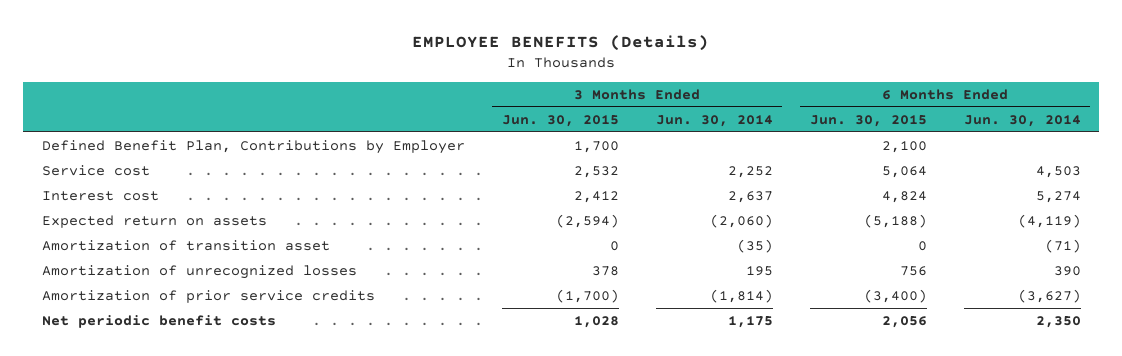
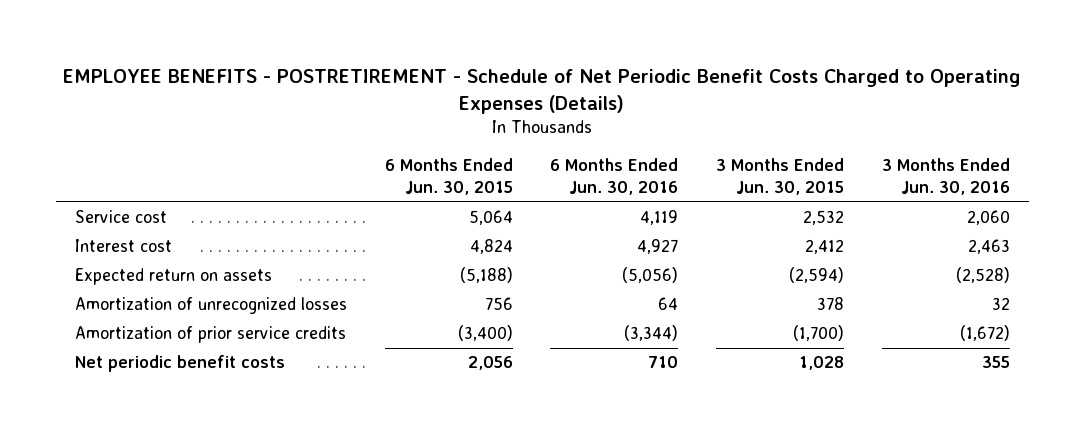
[412,34,710,51] EMPLOYEE BENEFITS (Details) -> [63,69,1021,115] EMPLOYEE BENEFITS - POSTRETIREMENT - Schedule of Net Periodic Benefit Costs Charged to Operating Expenses (Details)
[655,114,773,127] Jun. 30, 2014 -> none
[963,114,1081,127] Jun. 30, 2014 -> none
none -> [550,158,679,196] 6 Months Ended Jun. 30, 2016
none -> [881,158,1010,196] 3 Months Ended Jun. 30, 2016
[41,139,465,154] Defined Benefit Plan, Contributions by Employer -> none
[41,239,330,251] Amortization of transition asset -> none

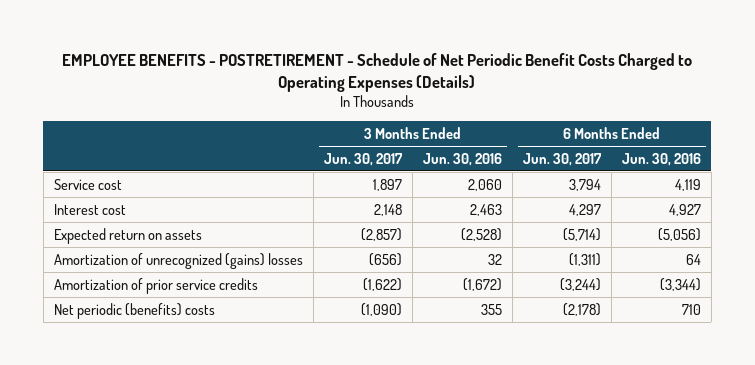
[384,158,513,196] 6 Months Ended Jun. 30, 2015 -> none
[716,158,845,196] 3 Months Ended Jun. 30, 2015 -> none
none -> [323,152,403,166] Jun. 30, 2017
none -> [522,152,602,166] Jun. 30, 2017
[75,297,348,315] Amortization of unrecognized losses -> [53,252,303,269] Amortization of unrecognized (gains) losses
[75,355,286,373] Net periodic benefit costs -> [53,302,215,319] Net periodic (benefits) costs

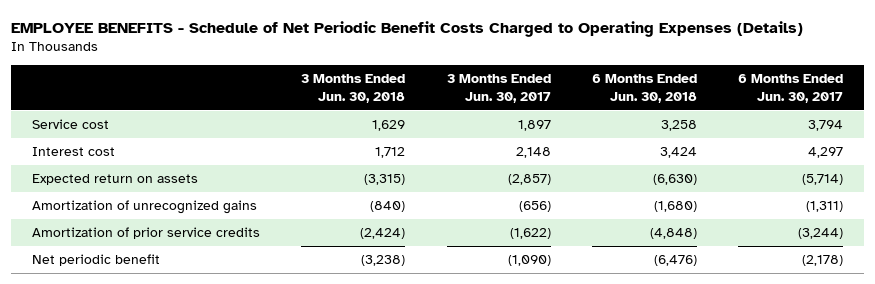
[62,52,693,92] EMPLOYEE BENEFITS - POSTRETIREMENT - Schedule of Net Periodic Benefit Costs Charged to Operating Expenses (Details) -> [11,20,804,37] EMPLOYEE BENEFITS - Schedule of Net Periodic Benefit Costs Charged to Operating Expenses (Details)
[422,152,502,166] Jun. 30, 2016 -> none
[621,152,701,166] Jun. 30, 2016 -> none
none -> [301,74,406,104] 3 Months Ended Jun. 30, 2018
none -> [591,74,697,104] 6 Months Ended Jun. 30, 2018
[53,252,303,269] Amortization of unrecognized (gains) losses -> [32,200,258,215] Amortization of unrecognized gains
[53,302,215,319] Net periodic (benefits) costs -> [32,254,161,267] Net periodic benefit

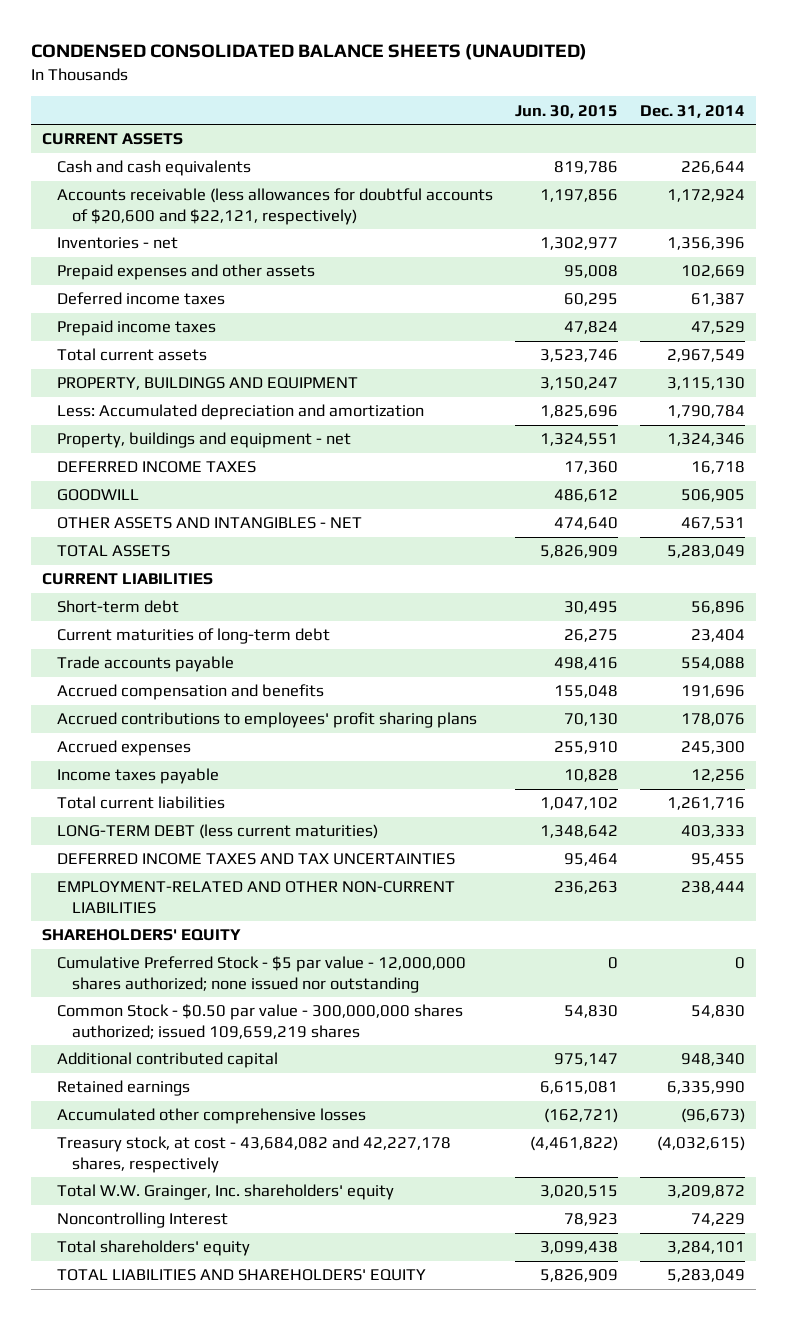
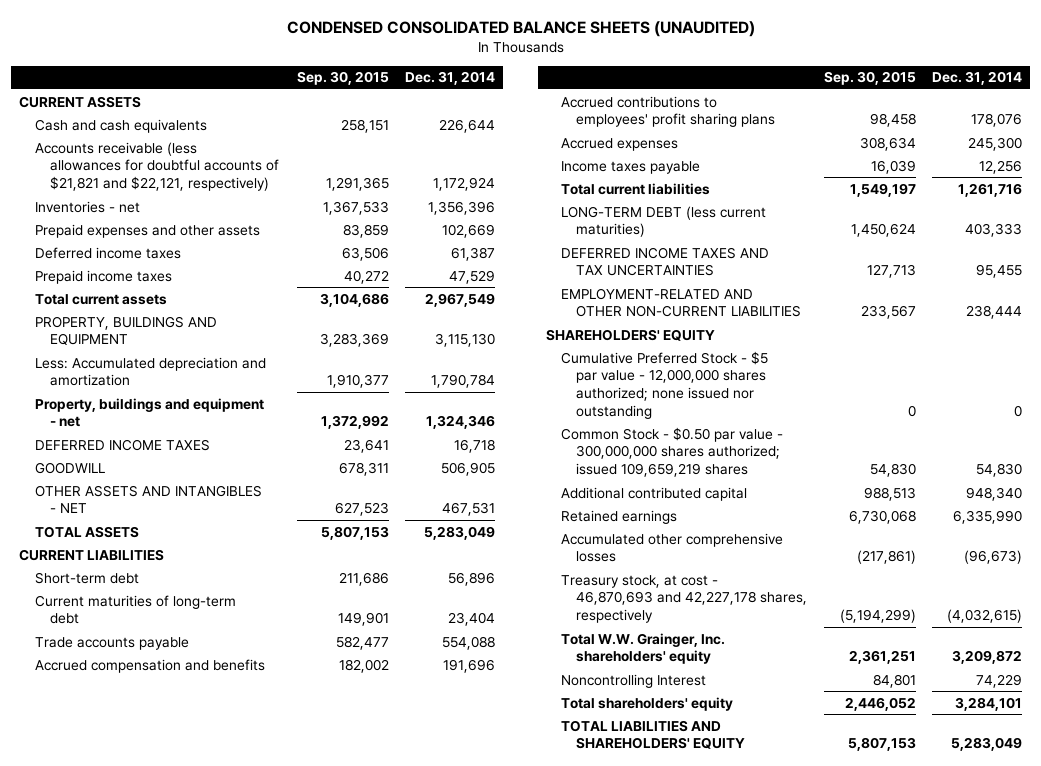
[515,104,619,118] Jun. 30, 2015 -> none
none -> [296,71,389,86] Sep. 30, 2015
[57,188,494,225] Accounts receivable (less allowances for doubtful accounts of $20,600 and $22,121, respectively) -> [34,141,279,192] Accounts receivable (less allowances for doubtful accounts of $21,821 and $22,121, respectively)
[57,1136,452,1173] Treasury stock, at cost - 43,684,082 and 42,227,178 shares, respectively -> [561,574,808,624] Treasury stock, at cost - 46,870,693 and 42,227,178 shares, respectively

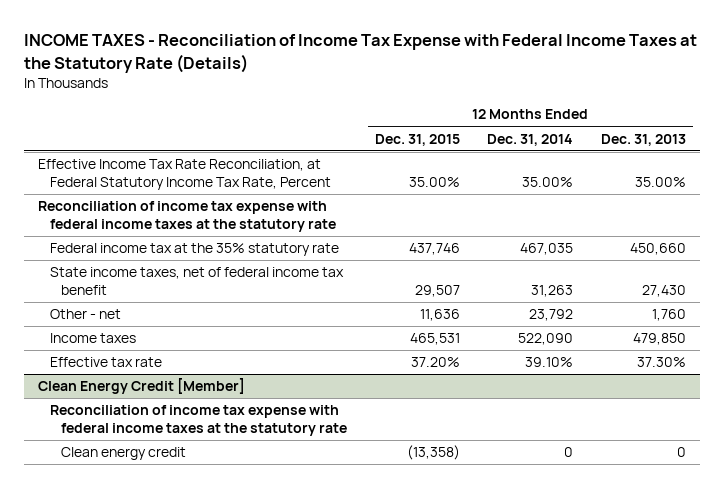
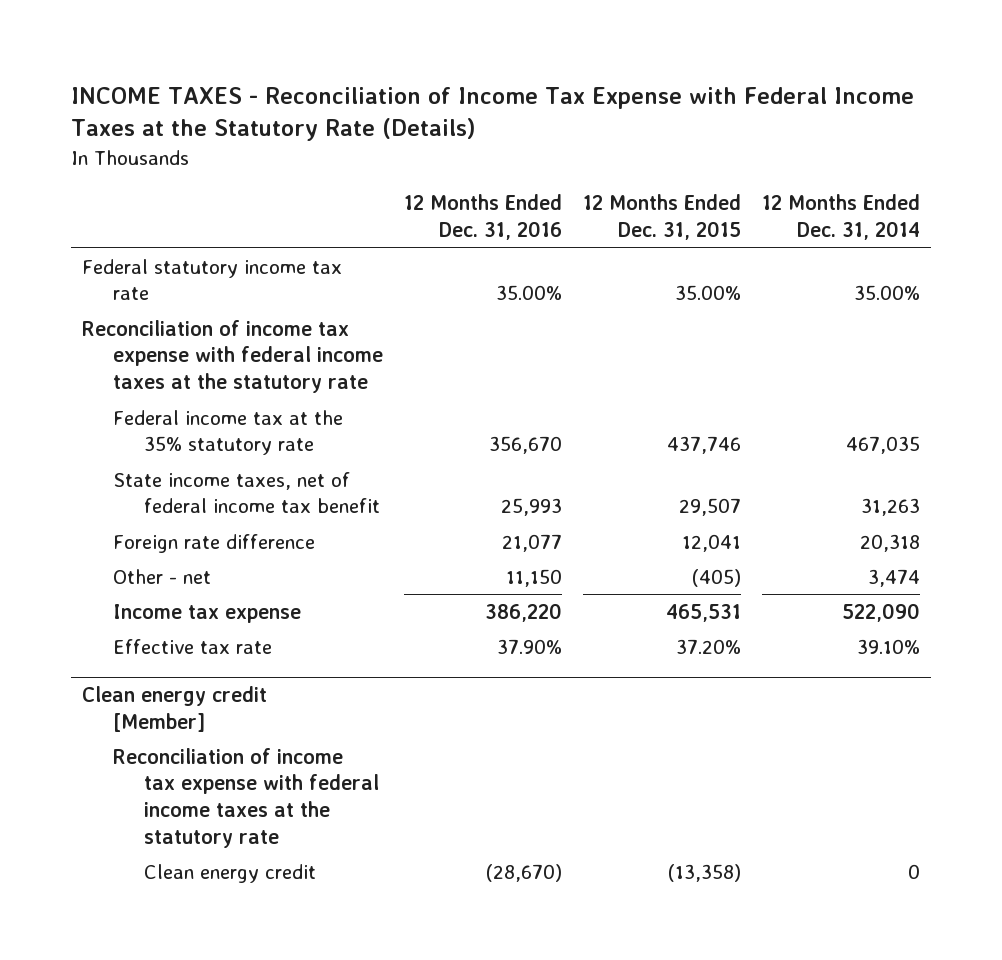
[600,133,686,146] Dec. 31, 2013 -> none
none -> [404,194,563,241] 12 Months Ended Dec. 31, 2016
[38,159,331,190] Effective Income Tax Rate Reconciliation, at Federal Statutory Income Tax Rate, Percent -> [81,258,342,301] Federal statutory income tax rate
none -> [113,533,316,553] Foreign rate difference
[419,309,460,322] 11,636 -> [692,568,742,587] (405)
[529,309,574,322] 23,792 -> [868,568,921,587] 3,474
[49,333,136,344] Income taxes -> [113,603,302,623] Income tax expense
[38,378,246,395] Clean Energy Credit [Member] -> [81,686,267,732] Clean energy credit [Member]

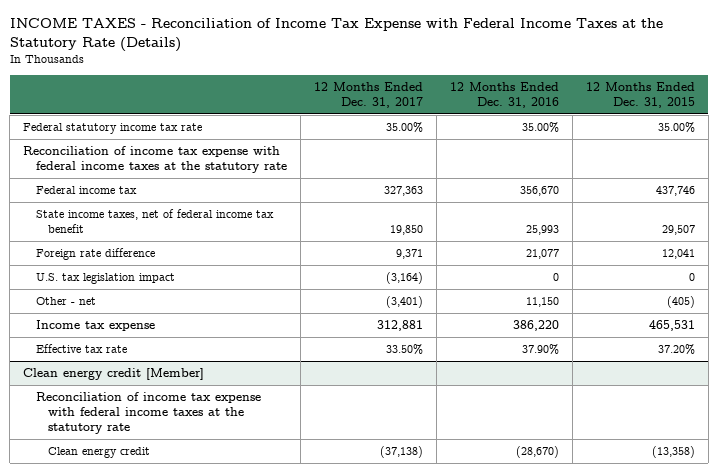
[762,194,921,241] 12 Months Ended Dec. 31, 2014 -> none
none -> [313,81,423,109] 12 Months Ended Dec. 31, 2017
[113,409,344,456] Federal income tax at the 35% statutory rate -> [35,185,137,194] Federal income tax
none -> [35,272,175,284] U.S. tax legislation impact

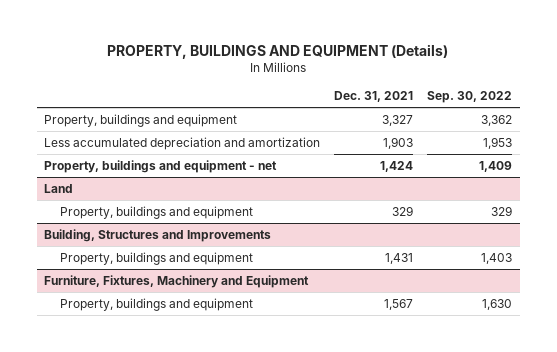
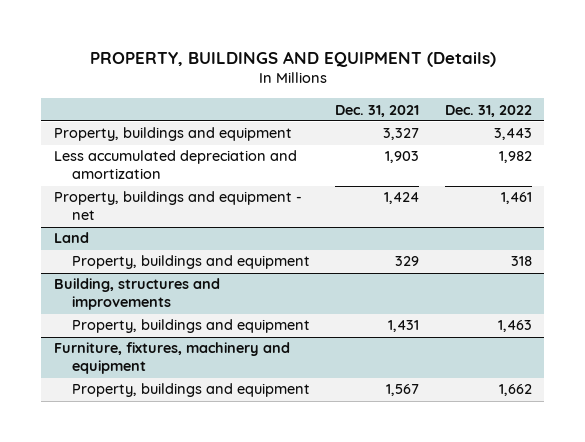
[427,90,513,103] Sep. 30, 2022 -> none
none -> [444,104,532,117] Dec. 31, 2022
[44,229,272,243] Building, Structures and Improvements -> [53,278,220,311] Building, structures and improvements
[44,275,310,289] Furniture, Fixtures, Machinery and Equipment -> [53,342,290,375] Furniture, fixtures, machinery and equipment

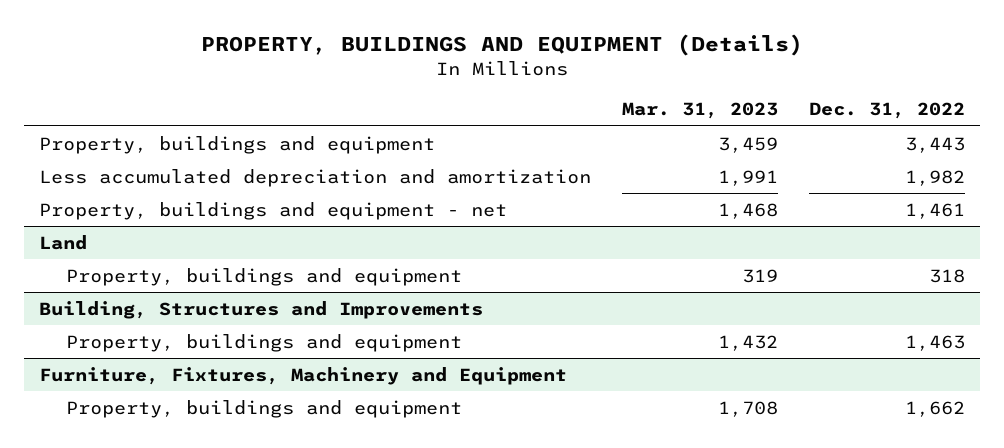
[335,104,420,117] Dec. 31, 2021 -> none
none -> [621,102,778,120] Mar. 31, 2023
[53,278,220,311] Building, structures and improvements -> [39,300,484,319] Building, Structures and Improvements
[53,342,290,375] Furniture, fixtures, machinery and equipment -> [39,366,568,385] Furniture, Fixtures, Machinery and Equipment

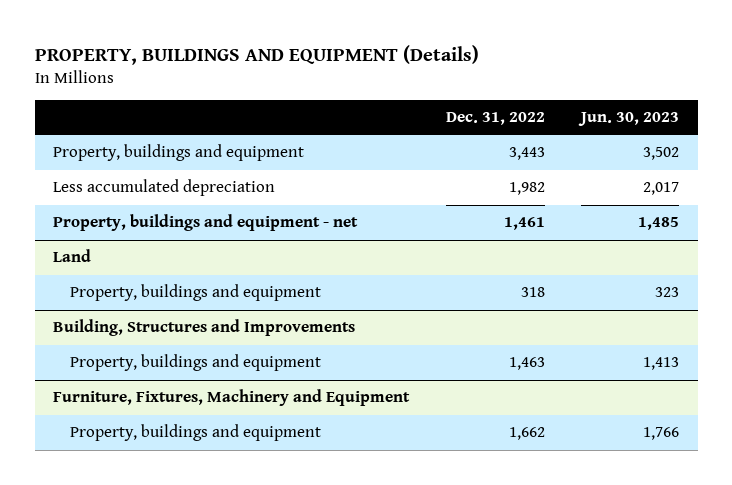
[621,102,778,120] Mar. 31, 2023 -> none
none -> [578,112,680,127] Jun. 30, 2023
[39,168,592,187] Less accumulated depreciation and amortization -> [52,179,275,197] Less accumulated depreciation

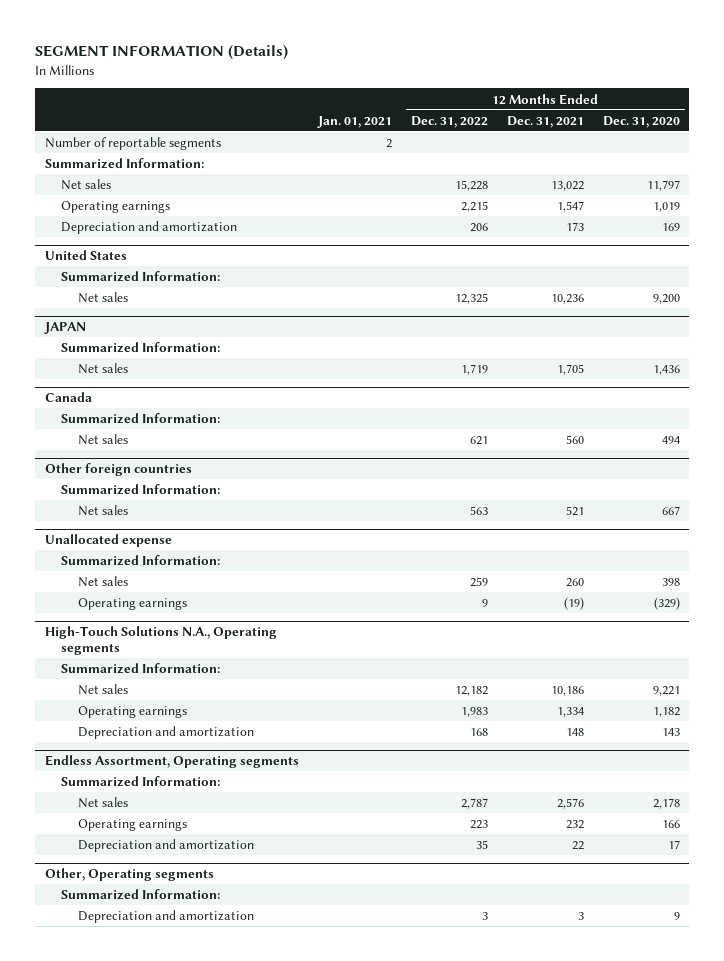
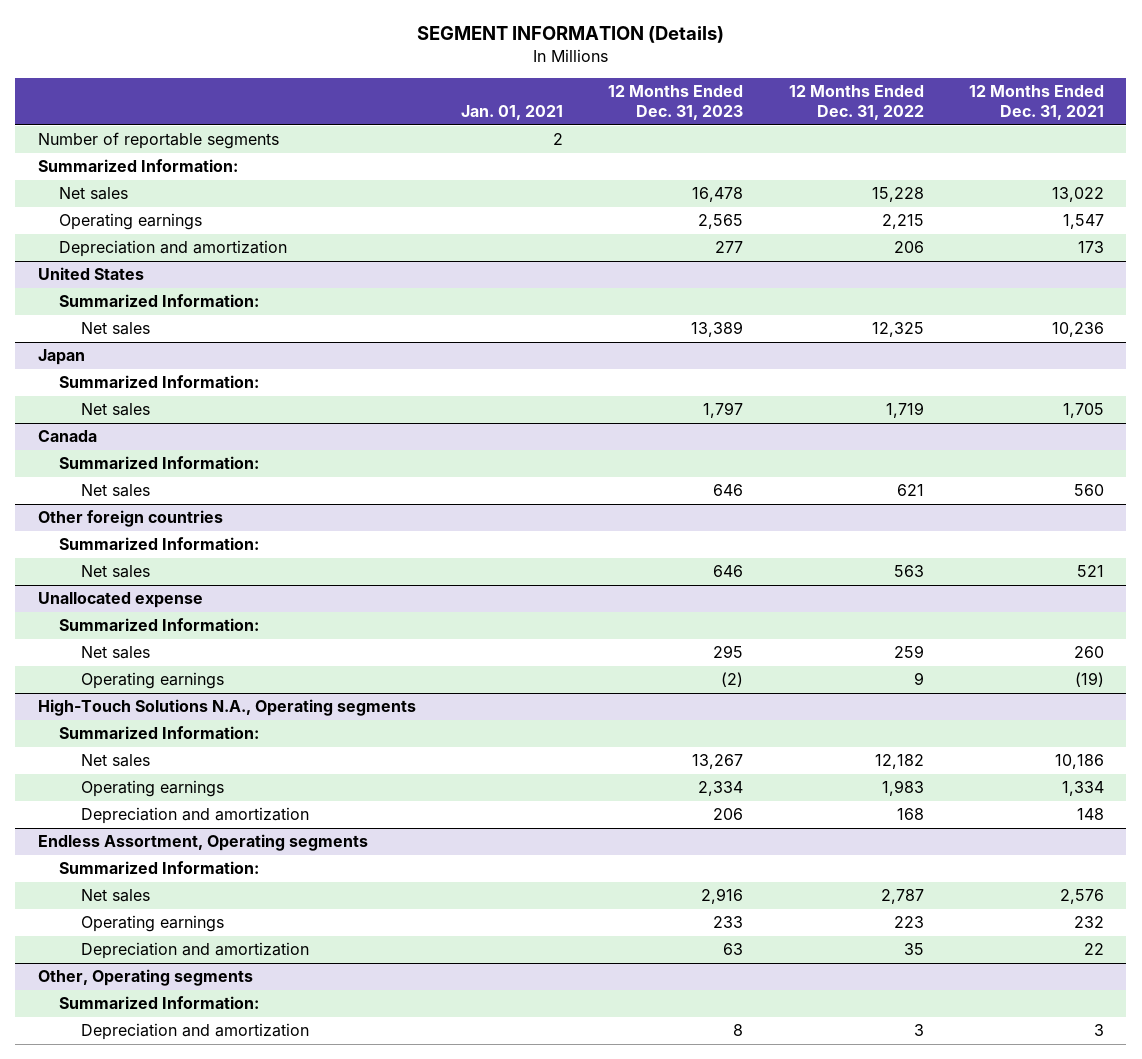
[602,115,680,128] Dec. 31, 2020 -> none
none -> [608,85,744,121] 12 Months Ended Dec. 31, 2023
[43,322,86,335] JAPAN -> [37,349,85,366] Japan

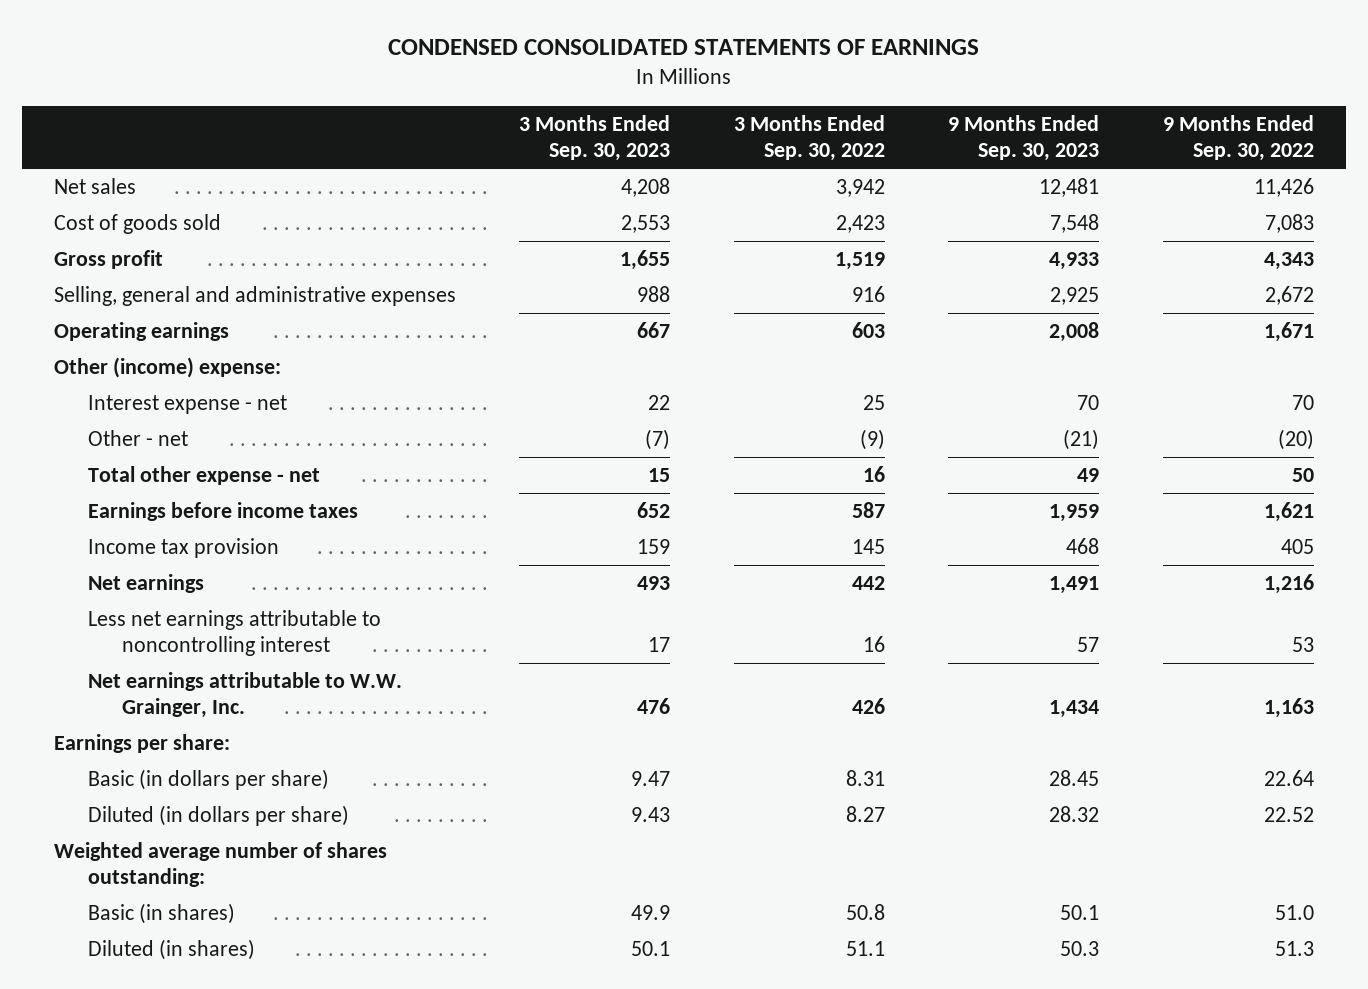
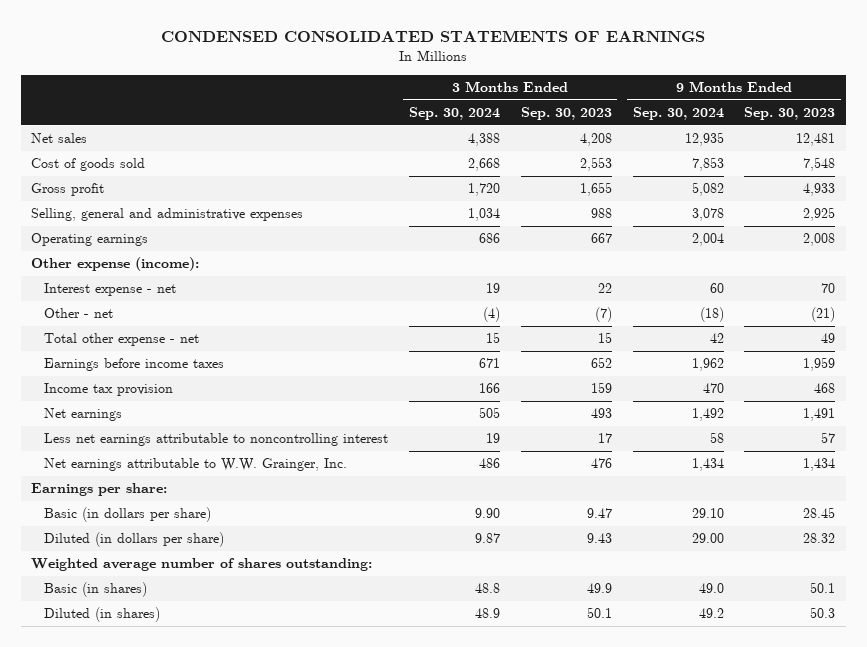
[733,114,885,161] 3 Months Ended Sep. 30, 2022 -> none
[1162,114,1314,161] 9 Months Ended Sep. 30, 2022 -> none
none -> [408,106,500,120] Sep. 30, 2024
none -> [632,106,724,120] Sep. 30, 2024
[53,356,281,378] Other (income) expense: -> [31,257,200,272] Other expense (income):

